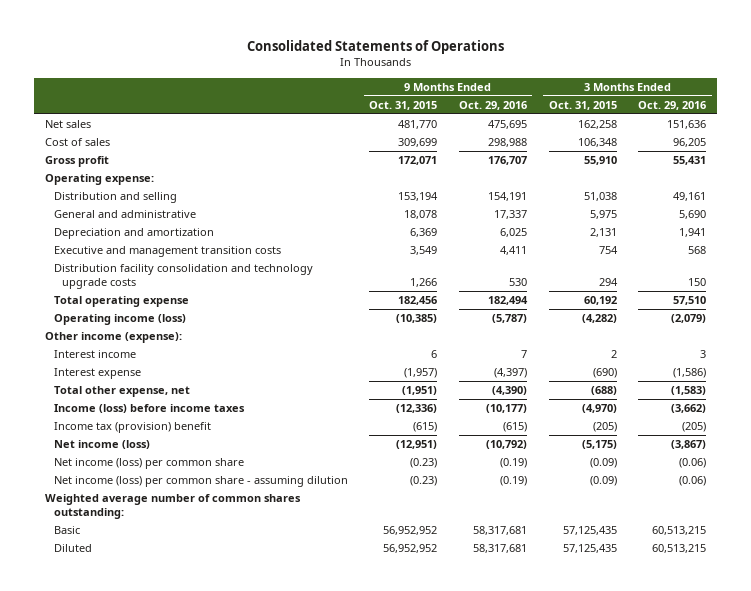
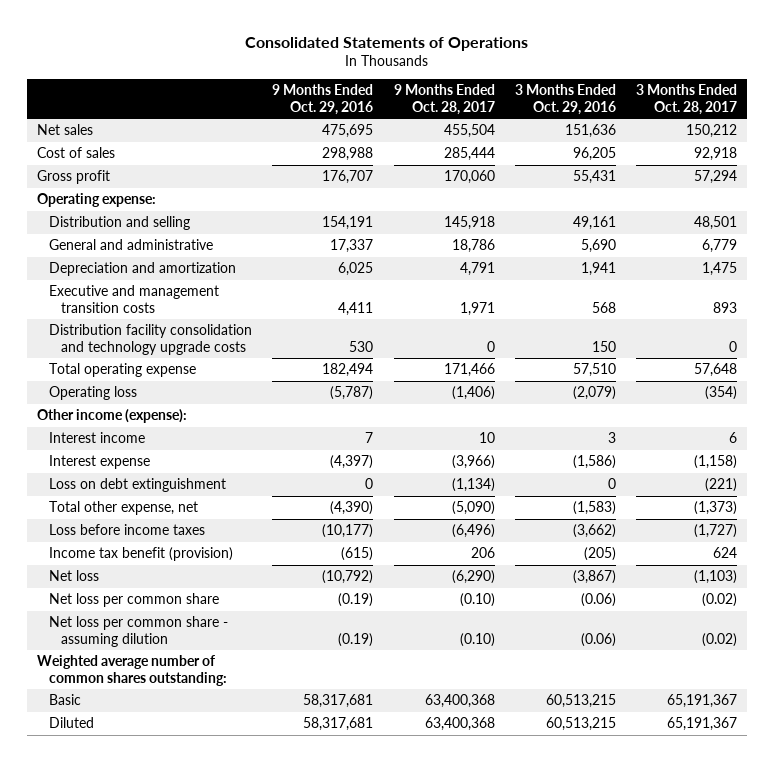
[369,100,438,110] Oct. 31, 2015 -> none
[548,100,617,110] Oct. 31, 2015 -> none
none -> [393,84,495,115] 9 Months Ended Oct. 28, 2017
none -> [635,84,737,115] 3 Months Ended Oct. 28, 2017
[53,313,186,325] Operating income (loss) -> [49,386,138,401] Operating loss
none -> [49,478,227,493] Loss on debt extinguishment
[53,403,245,413] Income (loss) before income taxes -> [49,524,206,536] Loss before income taxes
[53,421,211,433] Income tax (provision) benefit -> [49,547,234,562] Income tax benefit (provision)
[53,439,150,449] Net income (loss) -> [49,570,100,582] Net loss
[53,457,244,469] Net income (loss) per common share -> [49,593,220,608] Net loss per common share
[53,475,348,487] Net income (loss) per common share - assuming dilution -> [49,616,229,647] Net loss per common share - assuming dilution

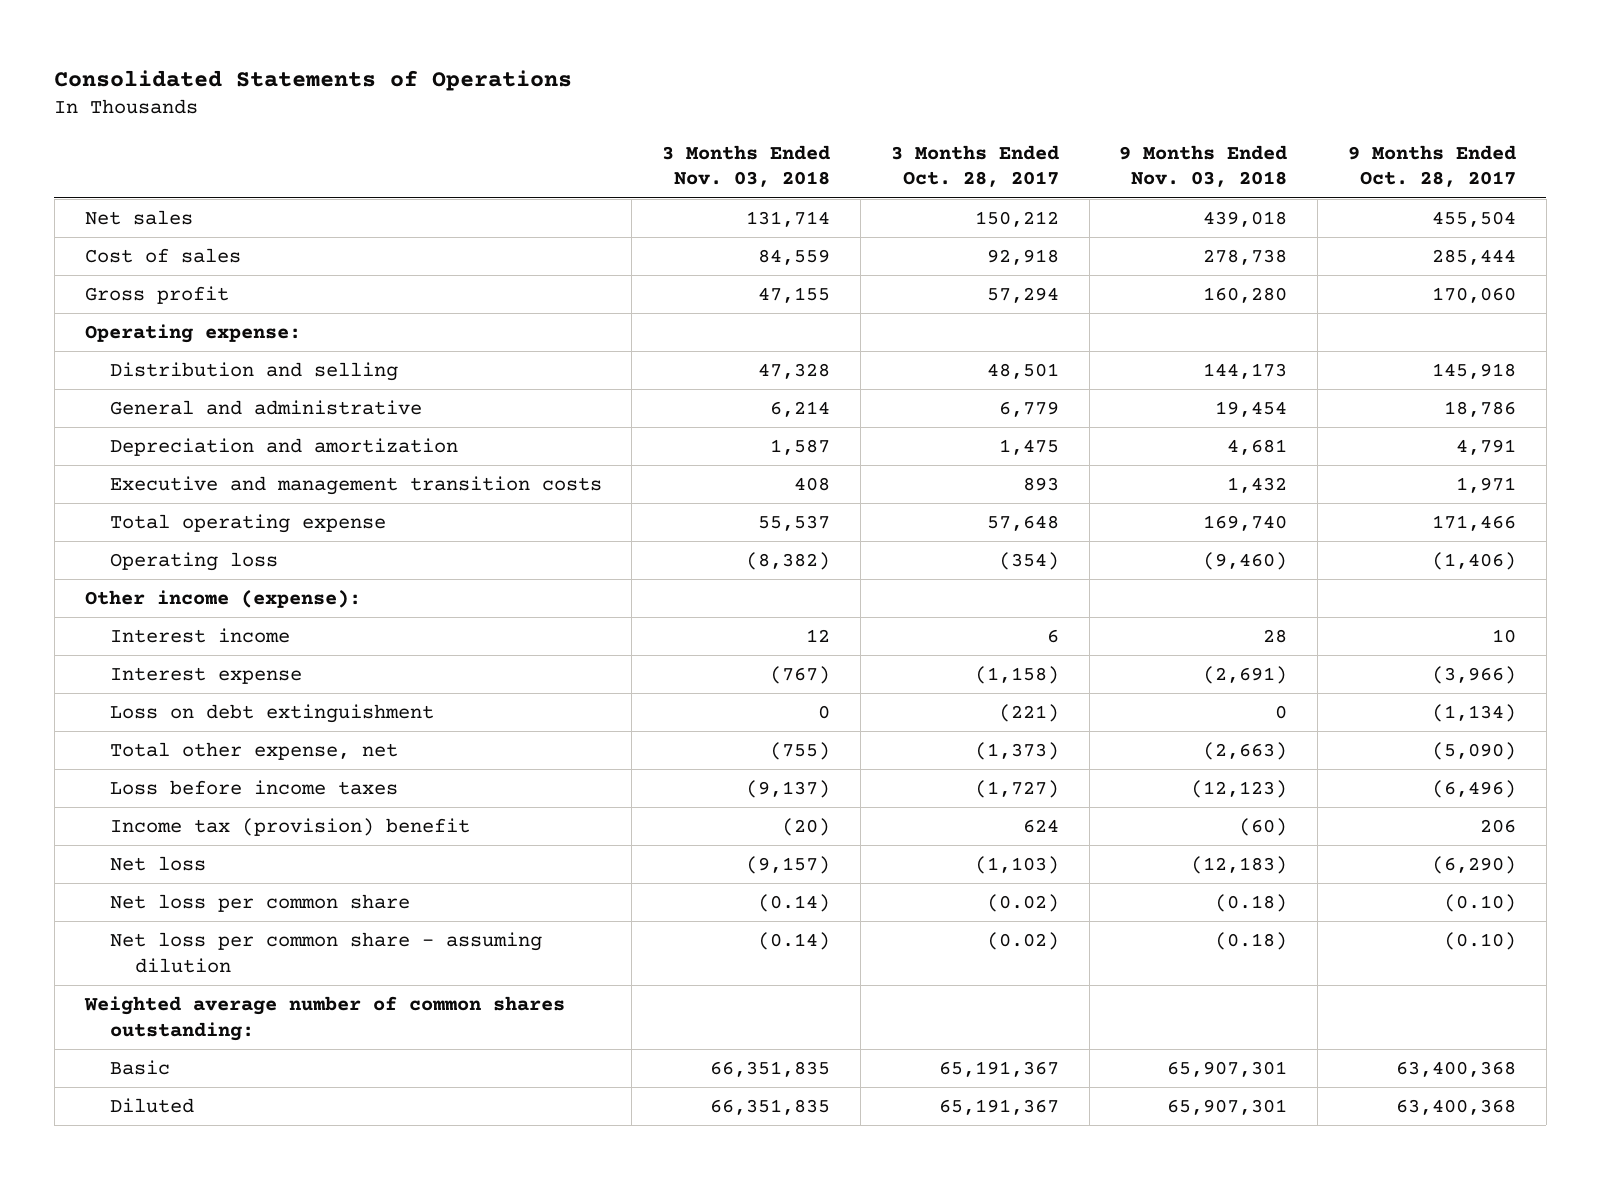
[272,84,374,115] 9 Months Ended Oct. 29, 2016 -> none
[514,84,616,115] 3 Months Ended Oct. 29, 2016 -> none
none -> [662,144,831,188] 3 Months Ended Nov. 03, 2018
none -> [1119,144,1288,188] 9 Months Ended Nov. 03, 2018
[49,324,253,355] Distribution facility consolidation and technology upgrade costs -> none
[49,547,234,562] Income tax benefit (provision) -> [109,818,470,837] Income tax (provision) benefit

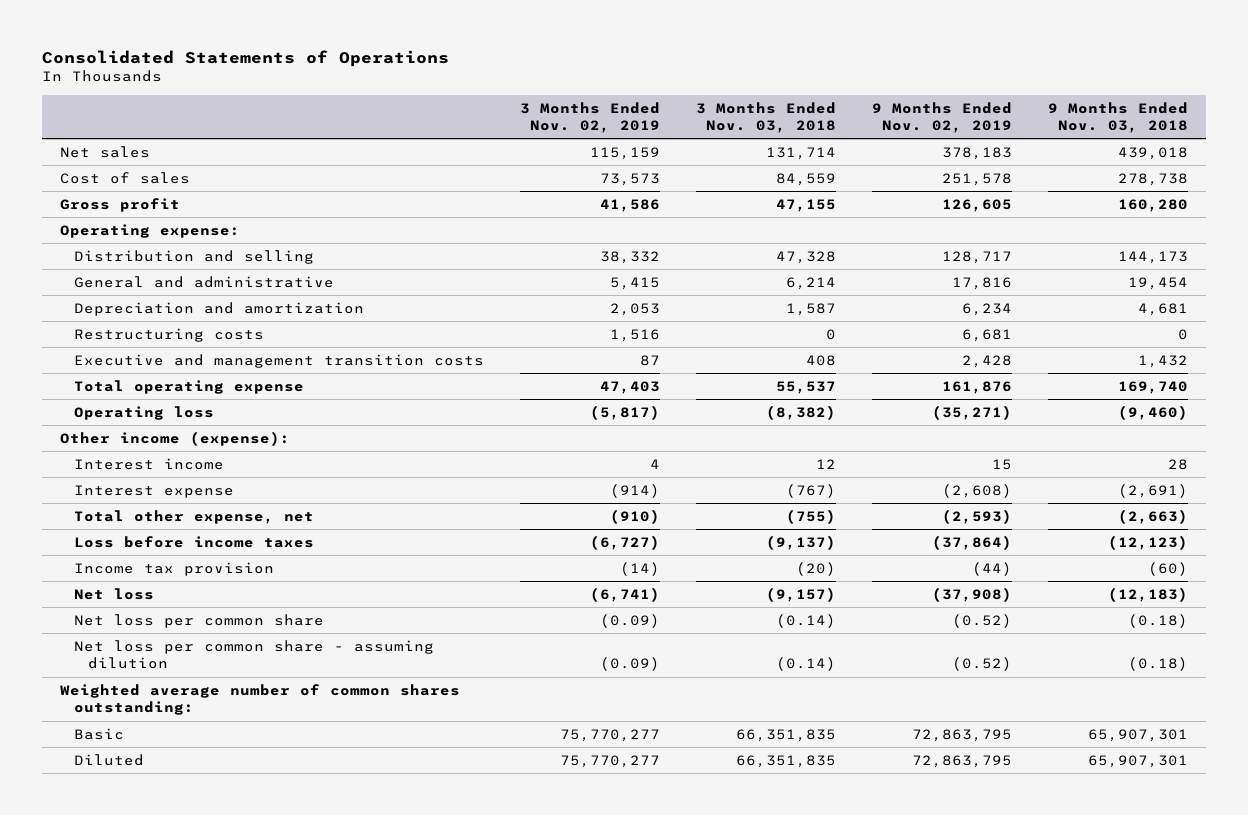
[890,144,1059,188] 3 Months Ended Oct. 28, 2017 -> none
[1347,144,1516,188] 9 Months Ended Oct. 28, 2017 -> none
none -> [519,101,660,133] 3 Months Ended Nov. 02, 2019
none -> [871,101,1012,133] 9 Months Ended Nov. 02, 2019
none -> [73,327,264,342] Restructuring costs
[109,704,434,724] Loss on debt extinguishment -> none
[109,818,470,837] Income tax (provision) benefit -> [73,561,274,576] Income tax provision

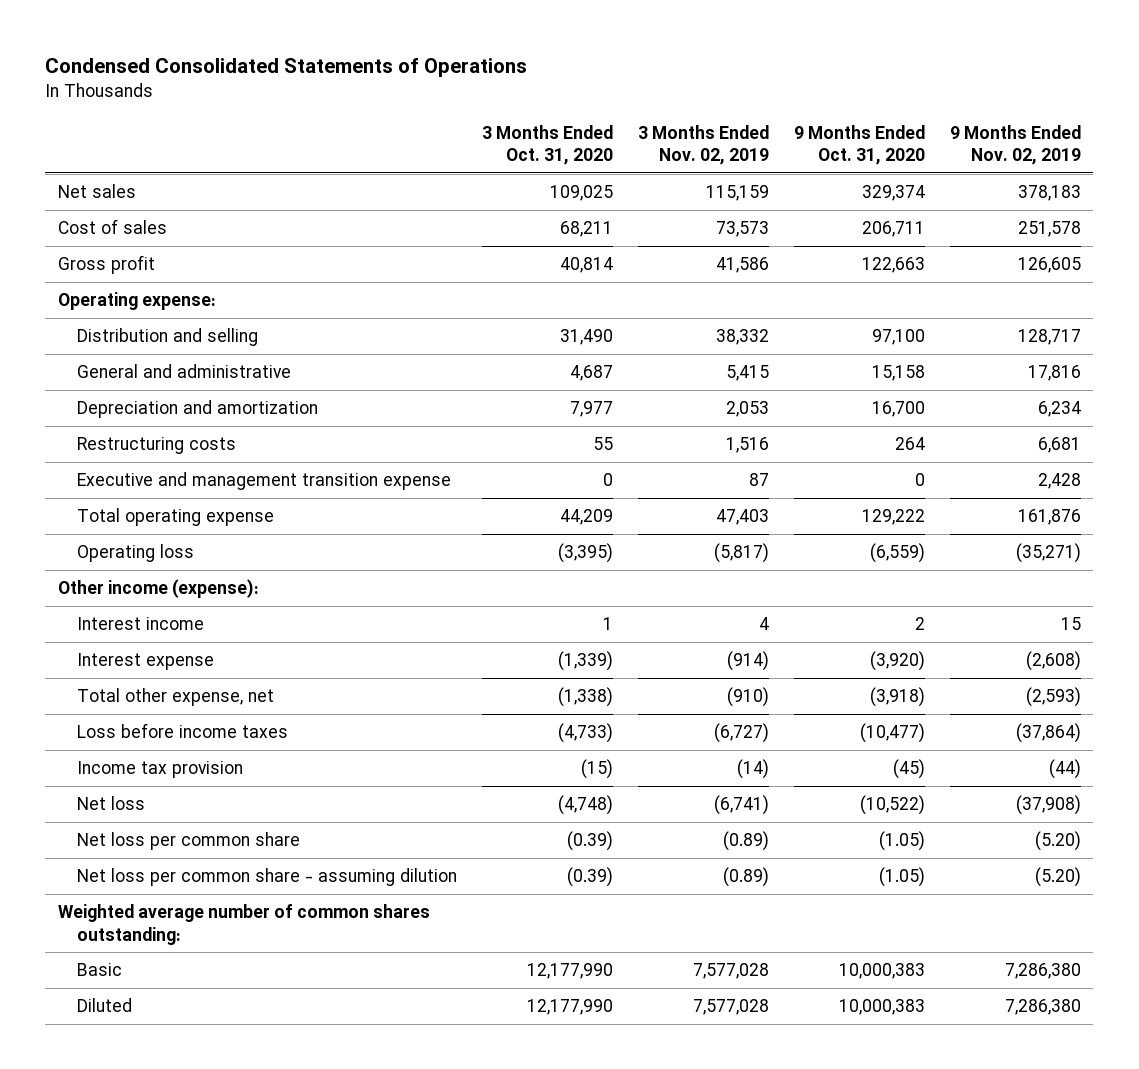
[42,50,450,68] Consolidated Statements of Operations -> [45,57,528,77] Condensed Consolidated Statements of Operations
[695,101,836,133] 3 Months Ended Nov. 03, 2018 -> none
[1047,101,1188,133] 9 Months Ended Nov. 03, 2018 -> none
none -> [481,124,613,166] 3 Months Ended Oct. 31, 2020
none -> [793,124,925,166] 9 Months Ended Oct. 31, 2020
[73,353,484,368] Executive and management transition costs -> [76,472,451,491] Executive and management transition expense
[599,613,660,628] (0.09) -> [722,831,769,852] (0.89)
[951,613,1012,628] (0.52) -> [1034,831,1081,852] (5.20)
[599,657,660,672] (0.09) -> [722,867,769,888] (0.89)
[951,657,1012,672] (0.52) -> [1034,867,1081,888] (5.20)
[559,728,660,742] 75,770,277 -> [692,963,769,980] 7,577,028
[911,728,1012,742] 72,863,795 -> [1004,963,1081,980] 7,286,380
[559,754,660,768] 75,770,277 -> [692,999,769,1016] 7,577,028
[911,754,1012,768] 72,863,795 -> [1004,999,1081,1016] 7,286,380

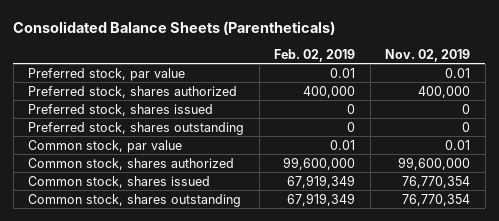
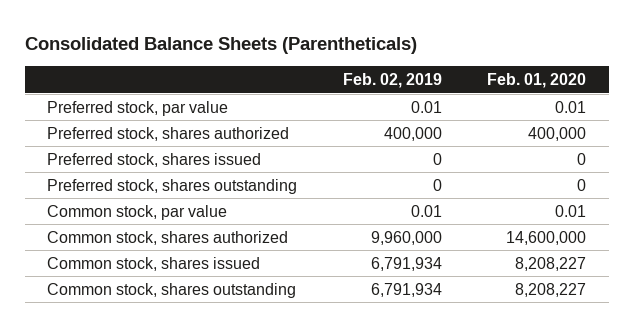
[385,48,471,62] Nov. 02, 2019 -> none
none -> [487,72,587,88] Feb. 01, 2020
[283,156,356,170] 99,600,000 -> [370,230,442,245] 9,960,000
[287,174,356,188] 67,919,349 -> [370,256,442,271] 6,791,934
[287,192,356,206] 67,919,349 -> [370,282,442,297] 6,791,934

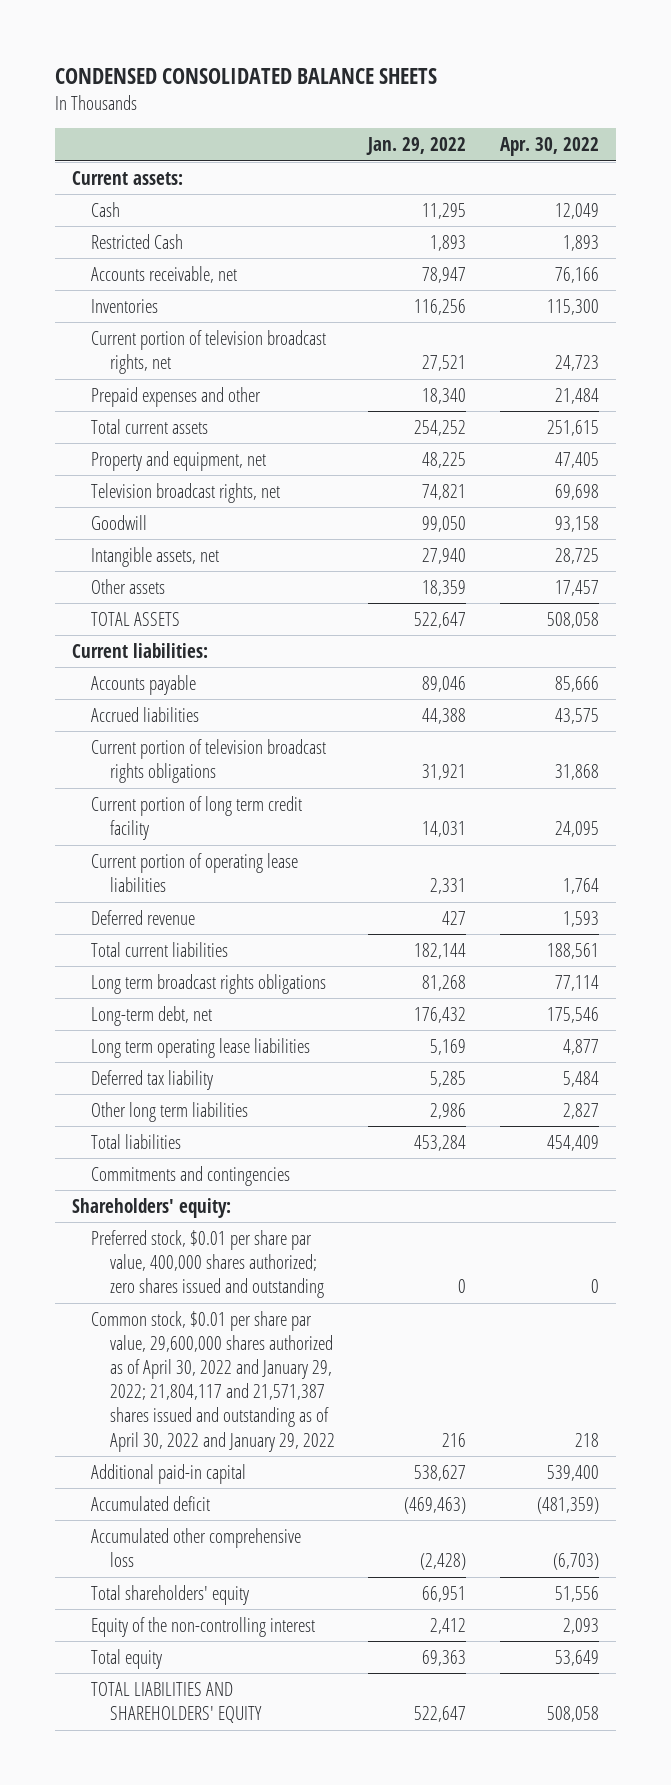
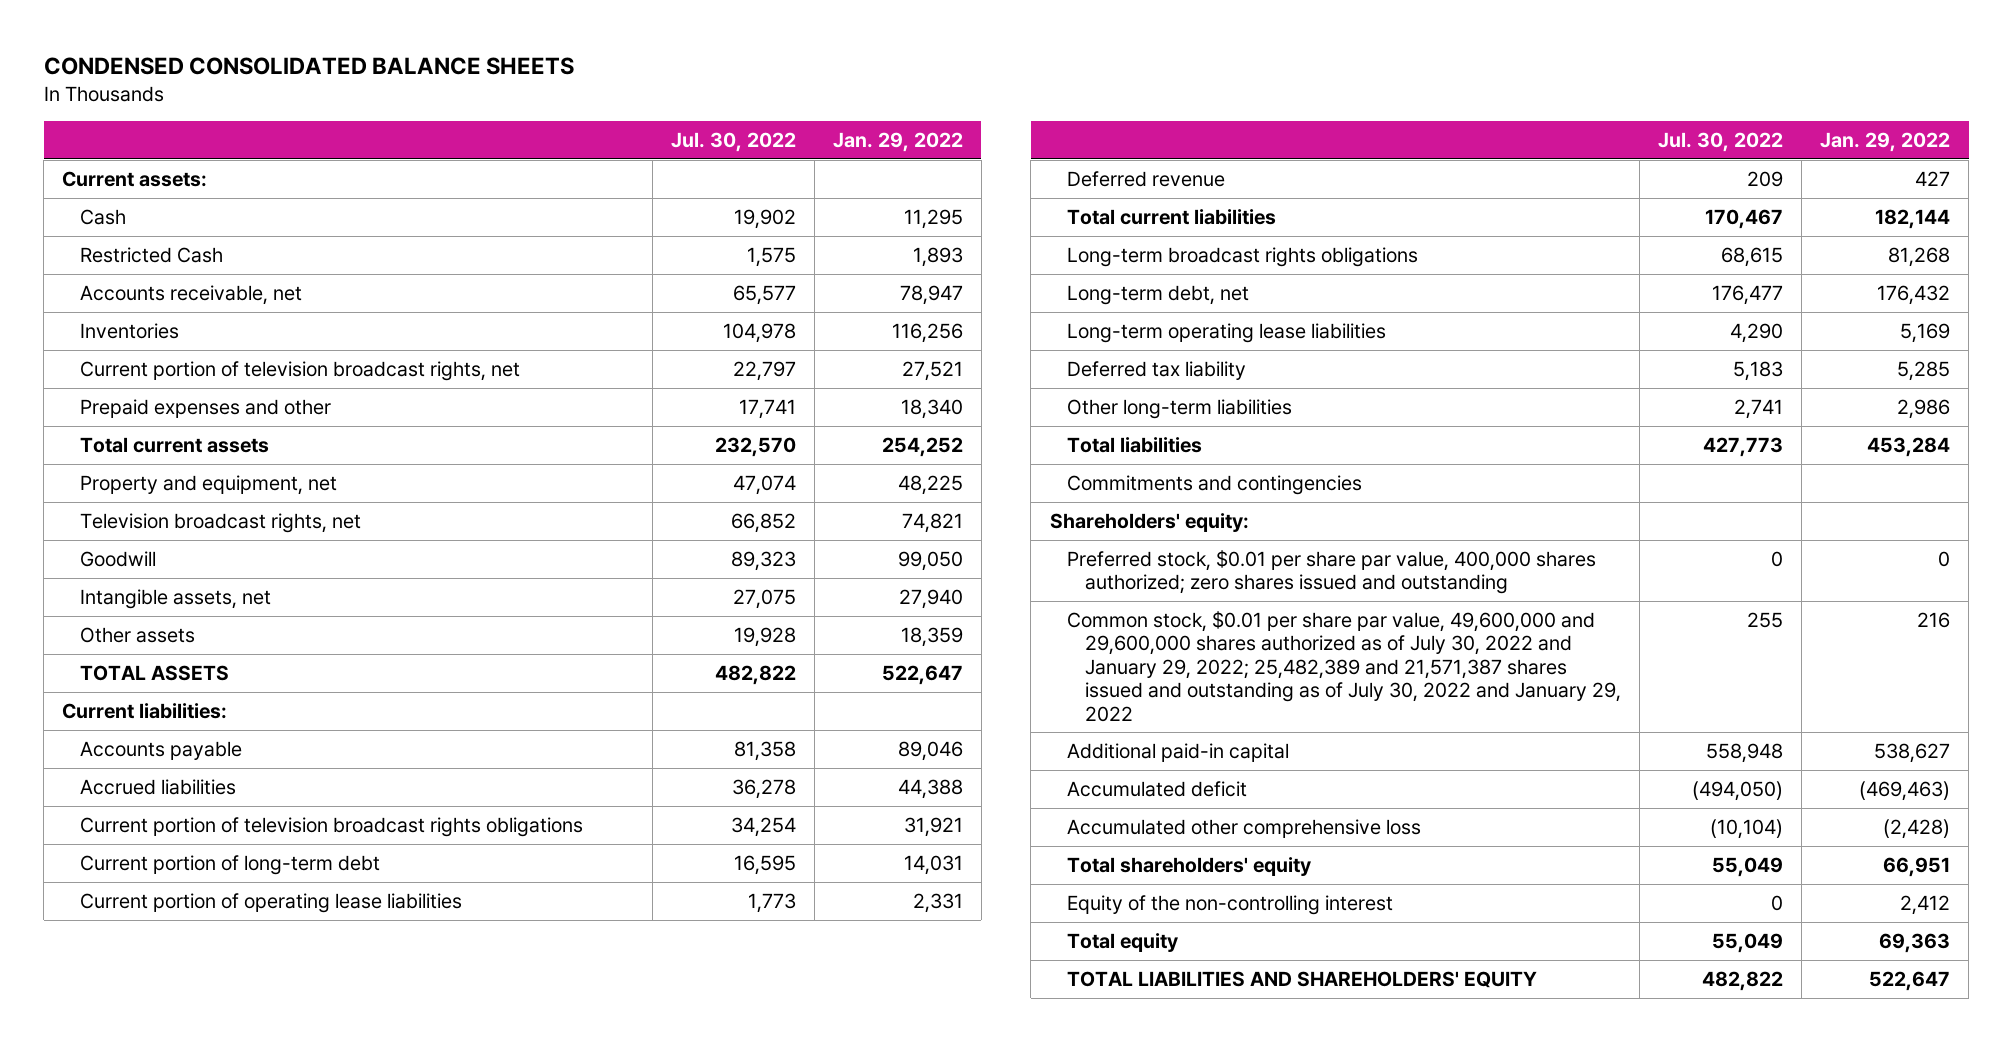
[500,137,600,157] Apr. 30, 2022 -> none
none -> [670,131,796,152] Jul. 30, 2022
[91,795,303,841] Current portion of long term credit facility -> [80,854,381,875] Current portion of long-term debt
[91,973,327,994] Long term broadcast rights obligations -> [1067,246,1419,267] Long-term broadcast rights obligations
[91,1037,311,1058] Long term operating lease liabilities -> [1067,322,1387,343] Long-term operating lease liabilities
[91,1101,249,1122] Other long term liabilities -> [1067,398,1293,419] Other long-term liabilities
[91,1310,335,1452] Common stock, $0.01 per share par value, 29,600,000 shares authorized as of April 30, 2022 and January 29, 2022; 21,804,117 and 21,571,387 shares issued and outstanding as of April 30, 2022 and January 29, 2022 -> [1067,610,1622,722] Common stock, $0.01 per share par value, 49,600,000 and 29,600,000 shares authorized as of July 30, 2022 and January 29, 2022; 25,482,389 and 21,571,387 shares issued and outstanding as of July 30, 2022 and January 29, 2022

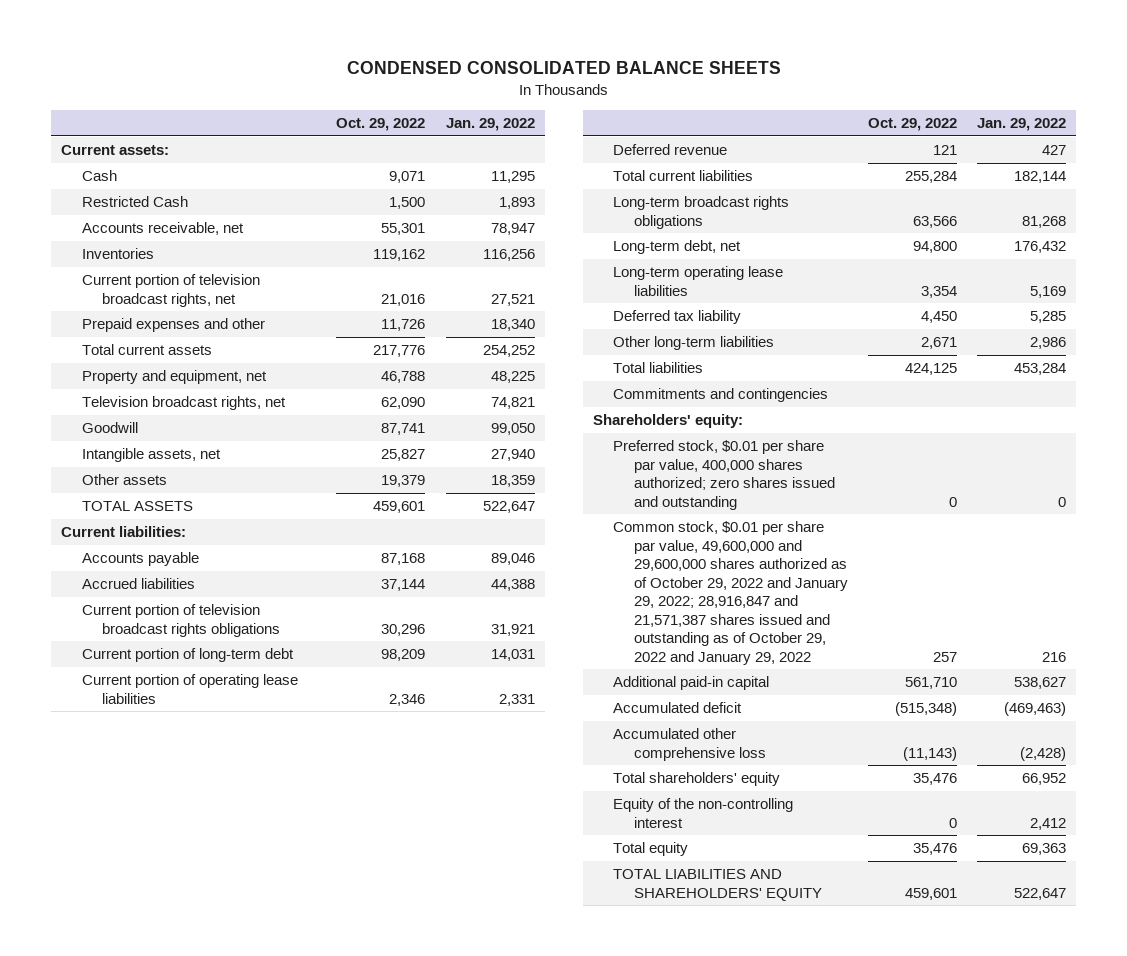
[670,131,796,152] Jul. 30, 2022 -> none
none -> [336,118,426,132] Oct. 29, 2022
[1067,610,1622,722] Common stock, $0.01 per share par value, 49,600,000 and 29,600,000 shares authorized as of July 30, 2022 and January 29, 2022; 25,482,389 and 21,571,387 shares issued and outstanding as of July 30, 2022 and January 29, 2022 -> [613,521,848,665] Common stock, $0.01 per share par value, 49,600,000 and 29,600,000 shares authorized as of October 29, 2022 and January 29, 2022; 28,916,847 and 21,571,387 shares issued and outstanding as of October 29, 2022 and January 29, 2022
[1883,856,1951,877] 66,951 -> [1022,773,1067,786] 66,952

